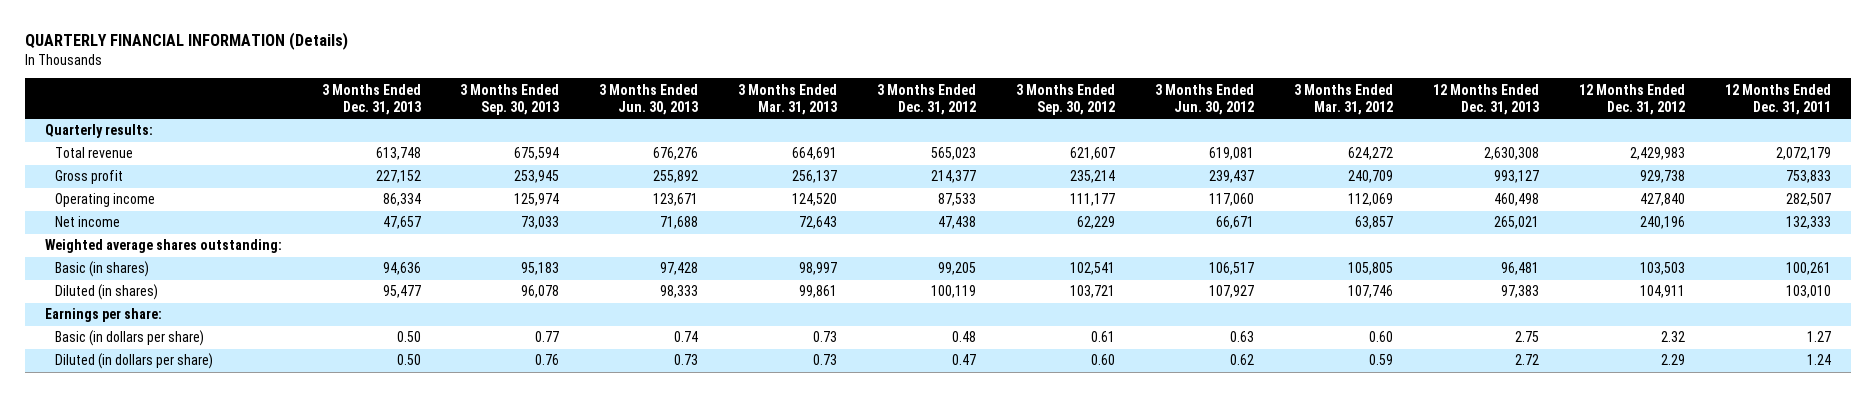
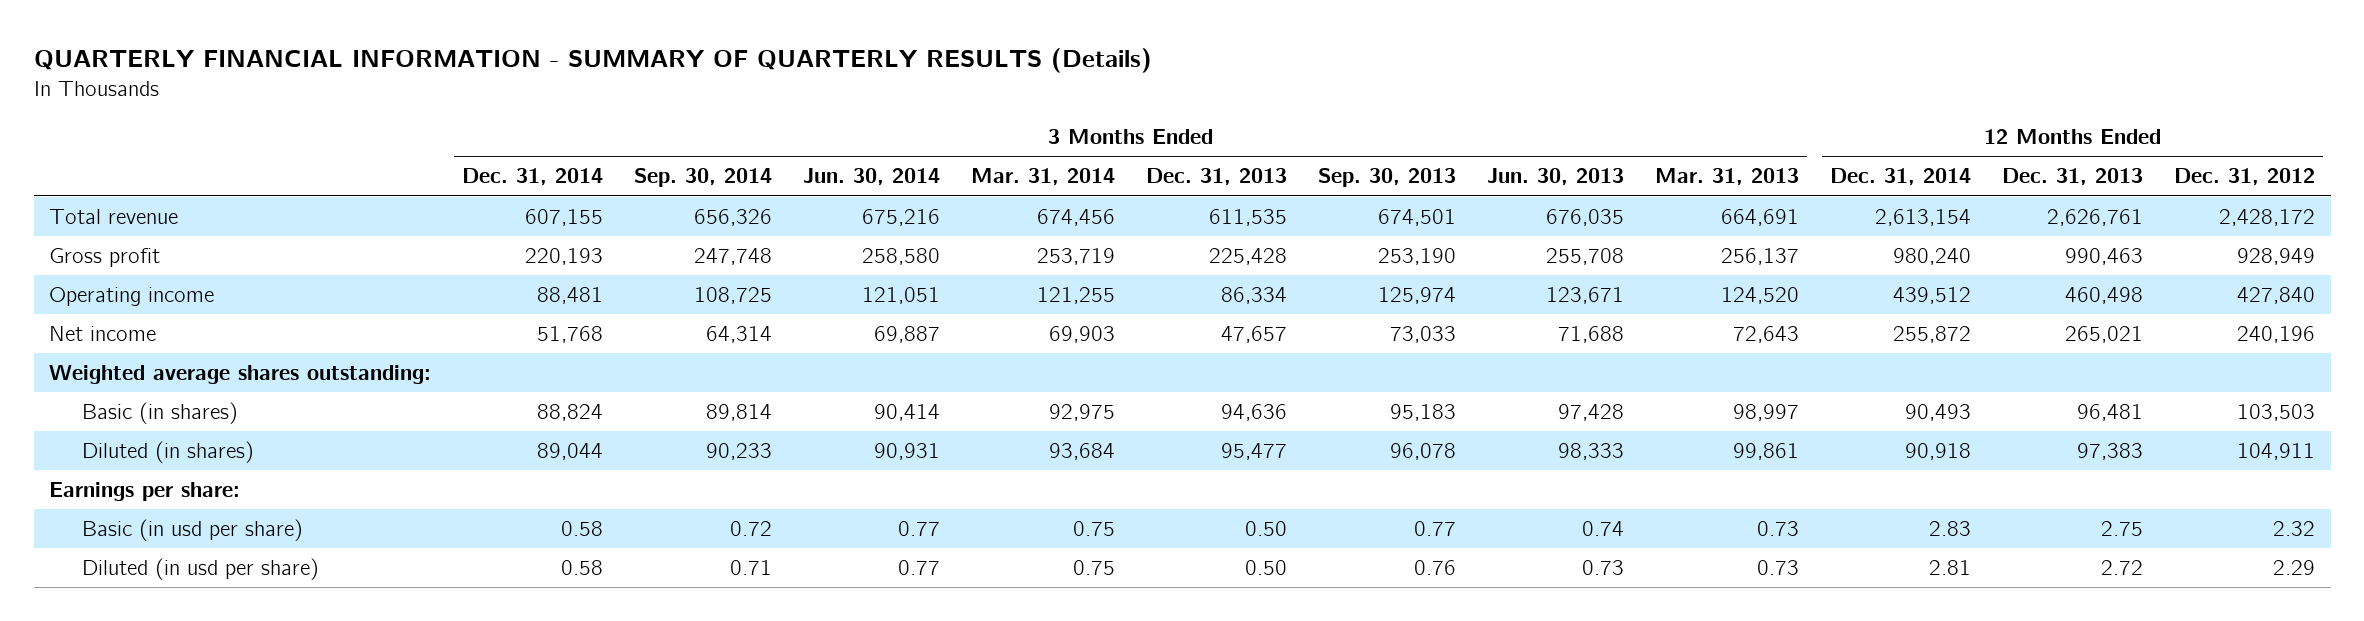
[24,31,348,50] QUARTERLY FINANCIAL INFORMATION (Details) -> [33,47,1152,73] QUARTERLY FINANCIAL INFORMATION - SUMMARY OF QUARTERLY RESULTS (Details)
[877,83,977,115] 3 Months Ended Dec. 31, 2012 -> none
[1016,83,1116,115] 3 Months Ended Sep. 30, 2012 -> none
[1155,83,1255,115] 3 Months Ended Jun. 30, 2012 -> none
[1294,83,1394,115] 3 Months Ended Mar. 31, 2012 -> none
[1725,83,1832,115] 12 Months Ended Dec. 31, 2011 -> none
none -> [462,168,604,186] Dec. 31, 2014
none -> [634,168,773,188] Sep. 30, 2014
none -> [803,168,941,186] Jun. 30, 2014
none -> [971,168,1116,186] Mar. 31, 2014
none -> [1830,168,1972,186] Dec. 31, 2014
[44,124,153,139] Quarterly results: -> none
[375,147,421,161] 613,748 -> [1209,209,1288,227] 611,535
[514,147,560,161] 675,594 -> [1378,209,1457,227] 674,501
[653,147,699,161] 676,276 -> [1546,209,1625,227] 676,035
[1484,147,1540,161] 2,630,308 -> [2047,209,2144,227] 2,626,761
[1630,147,1686,161] 2,429,983 -> [2219,209,2316,227] 2,428,172
[375,170,421,184] 227,152 -> [1209,248,1288,266] 225,428
[514,170,560,184] 253,945 -> [1378,248,1457,266] 253,190
[653,170,699,184] 255,892 -> [1546,248,1625,266] 255,708
[1494,170,1540,184] 993,127 -> [2065,248,2144,266] 990,463
[1640,170,1686,184] 929,738 -> [2237,248,2316,266] 928,949
[55,330,205,347] Basic (in dollars per share) -> [82,519,304,542] Basic (in usd per share)
[55,353,214,370] Diluted (in dollars per share) -> [82,558,320,581] Diluted (in usd per share)

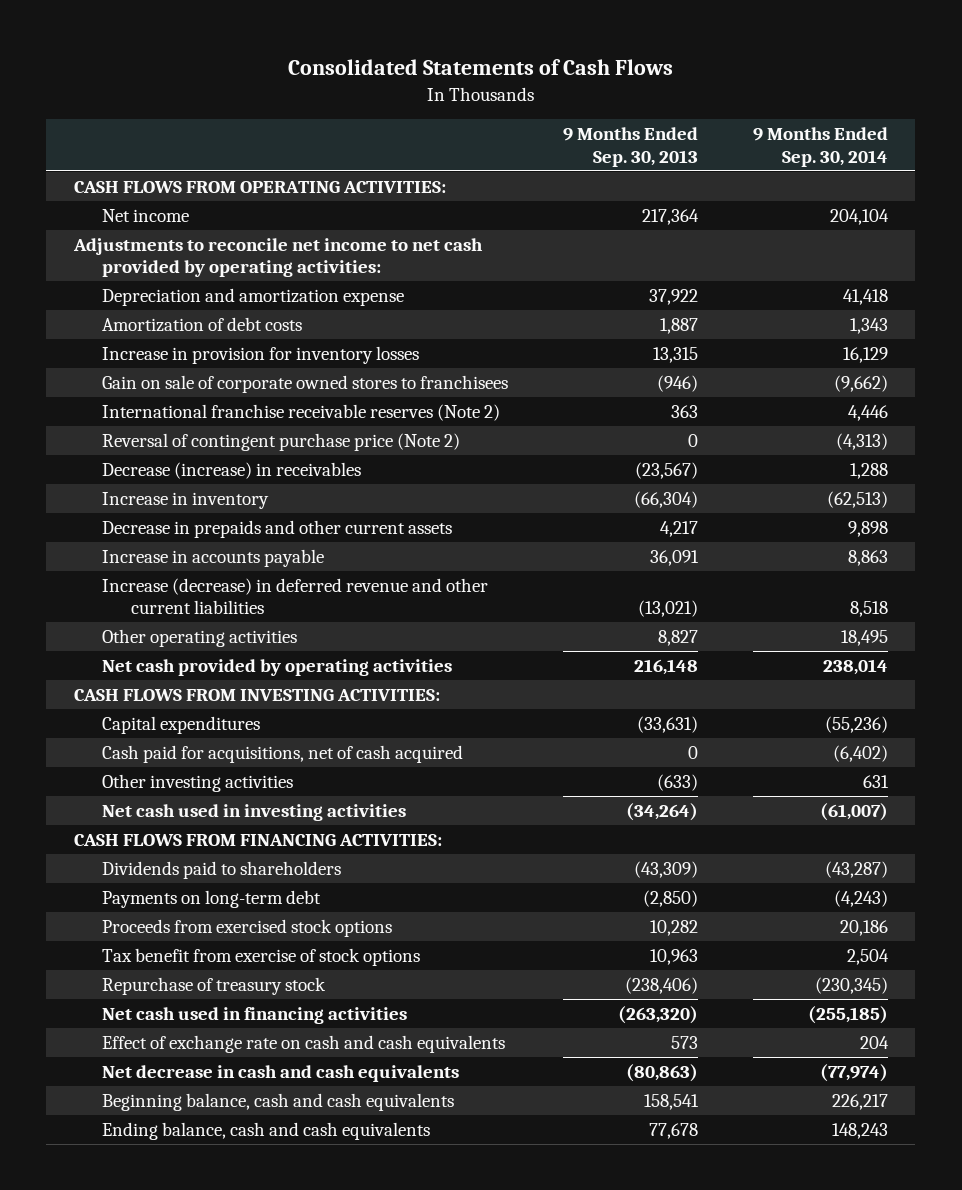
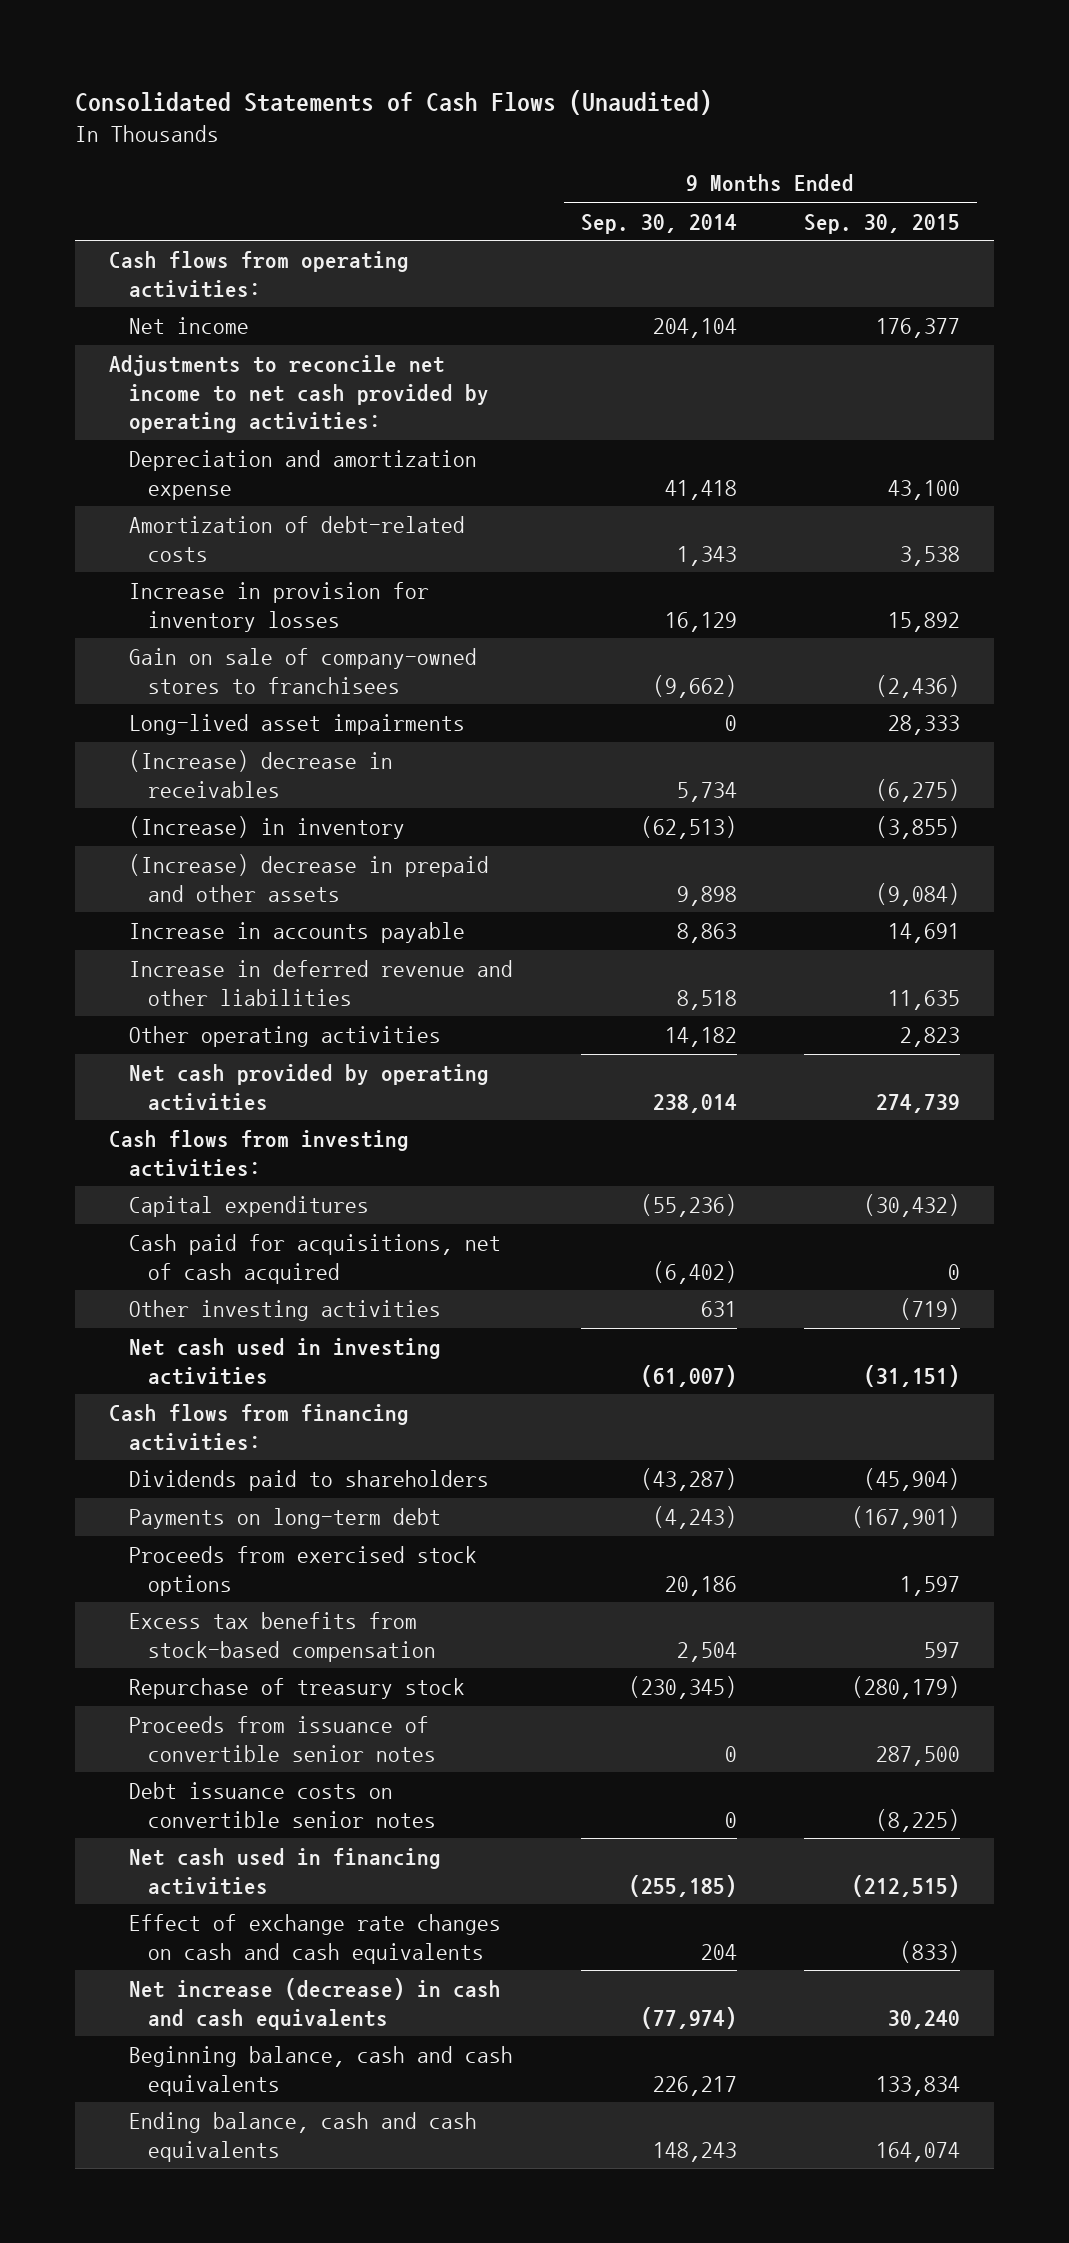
[287,59,673,76] Consolidated Statements of Cash Flows -> [75,90,713,116] Consolidated Statements of Cash Flows (Unaudited)
[563,127,699,167] 9 Months Ended Sep. 30, 2013 -> none
none -> [804,213,961,234] Sep. 30, 2015
[73,180,446,193] CASH FLOWS FROM OPERATING ACTIVITIES: -> [109,251,410,298] Cash flows from operating activities:
[102,316,303,332] Amortization of debt costs -> [128,516,465,562] Amortization of debt-related costs
[102,403,501,421] International franchise receivable reserves (Note 2) -> none
[102,432,461,451] Reversal of contingent purchase price (Note 2) -> none
[102,374,509,393] Gain on sale of corporate owned stores to franchisees -> [128,648,477,694] Gain on sale of company-owned stores to franchisees
none -> [128,714,465,736] Long-lived asset impairments
[102,461,362,479] Decrease (increase) in receivables -> [128,750,393,798] (Increase) decrease in receivables
[849,462,888,479] 1,288 -> [676,781,737,802] 5,734
[102,491,270,509] Increase in inventory -> [128,816,405,840] (Increase) in inventory
[102,519,453,538] Decrease in prepaids and other current assets -> [128,854,489,902] (Increase) decrease in prepaid and other assets
[102,577,489,615] Increase (decrease) in deferred revenue and other current liabilities -> [128,960,513,1006] Increase in deferred revenue and other liabilities
[840,629,888,646] 18,495 -> [664,1027,737,1048] 14,182
[73,688,440,701] CASH FLOWS FROM INVESTING ACTIVITIES: -> [109,1130,410,1177] Cash flows from investing activities:
[73,833,442,846] CASH FLOWS FROM FINANCING ACTIVITIES: -> [109,1404,410,1451] Cash flows from financing activities:
[102,947,421,966] Tax benefit from exercise of stock options -> [128,1612,437,1662] Excess tax benefits from stock-based compensation
none -> [128,1716,437,1762] Proceeds from issuance of convertible senior notes
none -> [128,1782,437,1828] Debt issuance costs on convertible senior notes
[102,1034,506,1053] Effect of exchange rate on cash and cash equivalents -> [128,1914,501,1964] Effect of exchange rate changes on cash and cash equivalents
[102,1064,460,1082] Net decrease in cash and cash equivalents -> [128,1978,501,2030] Net increase (decrease) in cash and cash equivalents

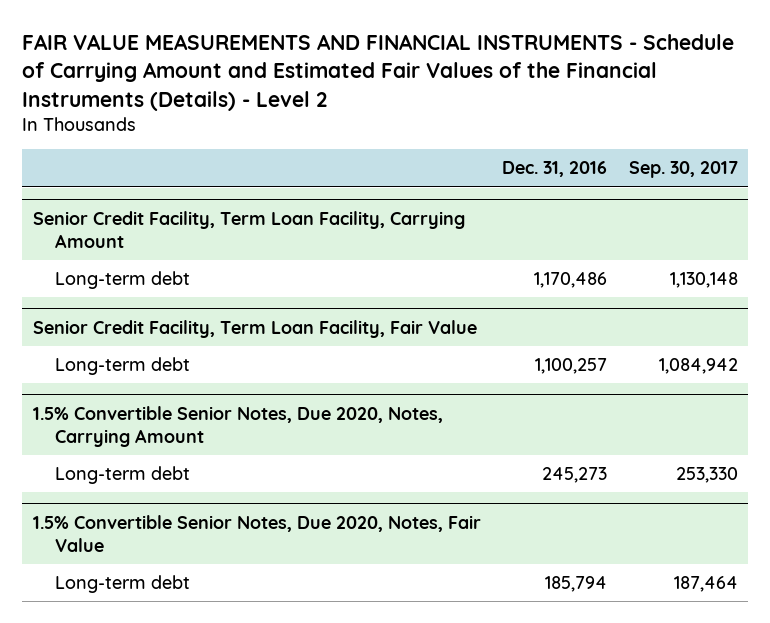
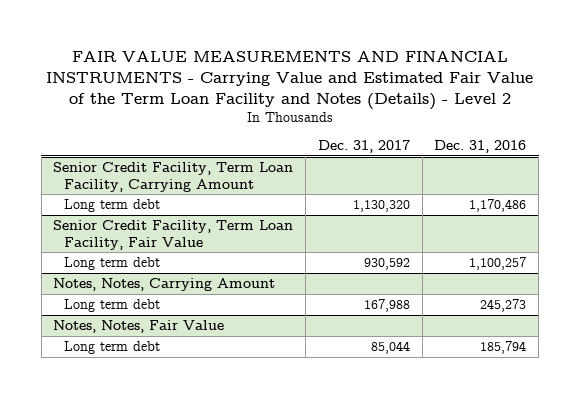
[22,34,735,111] FAIR VALUE MEASUREMENTS AND FINANCIAL INSTRUMENTS - Schedule of Carrying Amount and Estimated Fair Values of the Financial Instruments (Details) - Level 2 -> [45,51,533,110] FAIR VALUE MEASUREMENTS AND FINANCIAL INSTRUMENTS - Carrying Value and Estimated Fair Value of the Term Loan Facility and Notes (Details) - Level 2
[628,161,738,179] Sep. 30, 2017 -> none
none -> [317,139,410,153] Dec. 31, 2017
[54,271,190,290] Long-term debt -> [64,198,161,212] Long term debt
[32,405,443,448] 1.5% Convertible Senior Notes, Due 2020, Notes, Carrying Amount -> none
[32,514,481,553] 1.5% Convertible Senior Notes, Due 2020, Notes, Fair Value -> none
[54,357,190,376] Long-term debt -> [64,256,161,270] Long term debt
none -> [53,277,276,291] Notes, Notes, Carrying Amount
[54,466,190,485] Long-term debt -> [64,298,161,312] Long term debt
none -> [53,319,225,333] Notes, Notes, Fair Value
[54,575,190,594] Long-term debt -> [64,340,161,354] Long term debt

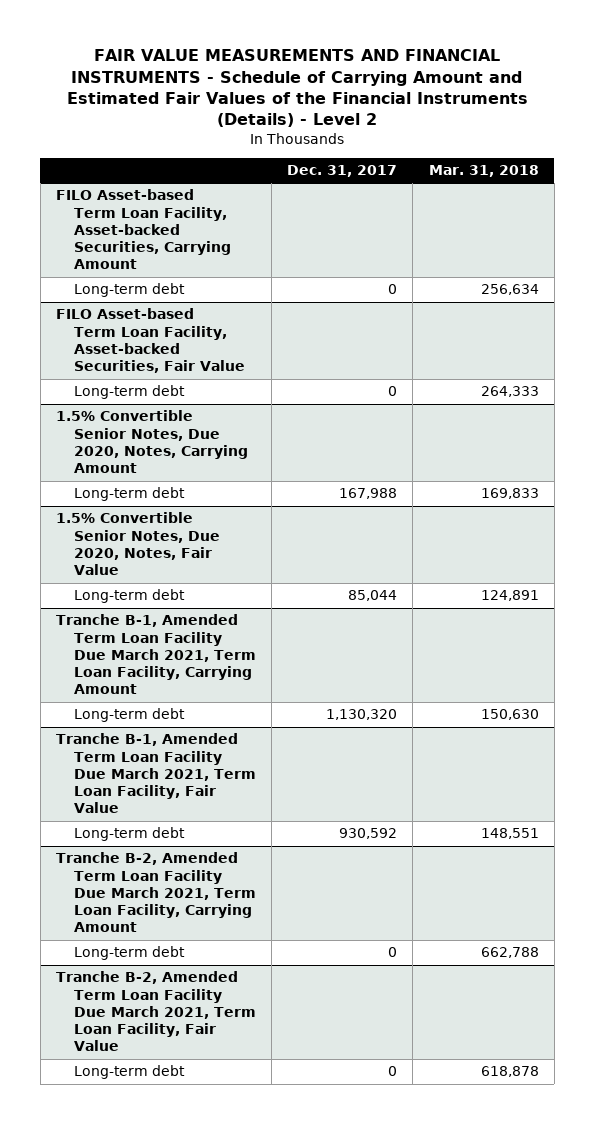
[45,51,533,110] FAIR VALUE MEASUREMENTS AND FINANCIAL INSTRUMENTS - Carrying Value and Estimated Fair Value of the Term Loan Facility and Notes (Details) - Level 2 -> [67,49,529,128] FAIR VALUE MEASUREMENTS AND FINANCIAL INSTRUMENTS - Schedule of Carrying Amount and Estimated Fair Values of the Financial Instruments (Details) - Level 2
[434,139,527,153] Dec. 31, 2016 -> none
none -> [428,164,539,177] Mar. 31, 2018
[53,161,294,192] Senior Credit Facility, Term Loan Facility, Carrying Amount -> none
[53,219,294,250] Senior Credit Facility, Term Loan Facility, Fair Value -> none
[53,277,276,291] Notes, Notes, Carrying Amount -> none
[53,319,225,333] Notes, Notes, Fair Value -> none
none -> [55,189,232,270] FILO Asset-based Term Loan Facility, Asset-backed Securities, Carrying Amount
[64,198,161,212] Long term debt -> [74,283,186,298] Long-term debt
[352,199,410,212] 1,130,320 -> [388,284,398,295] 0
none -> [55,308,246,374] FILO Asset-based Term Loan Facility, Asset-backed Securities, Fair Value
[64,256,161,270] Long term debt -> [74,385,186,400] Long-term debt
[363,257,410,270] 930,592 -> [388,386,398,397] 0
none -> [55,410,249,474] 1.5% Convertible Senior Notes, Due 2020, Notes, Carrying Amount
[64,298,161,312] Long term debt -> [74,487,186,502] Long-term debt
none -> [55,512,221,576] 1.5% Convertible Senior Notes, Due 2020, Notes, Fair Value
[64,340,161,354] Long term debt -> [74,589,186,604] Long-term debt
none -> [55,614,257,695] Tranche B-1, Amended Term Loan Facility Due March 2021, Term Loan Facility, Carrying Amount
none -> [74,708,186,723] Long-term debt
none -> [55,733,257,814] Tranche B-1, Amended Term Loan Facility Due March 2021, Term Loan Facility, Fair Value
none -> [74,827,186,842] Long-term debt
none -> [55,852,257,933] Tranche B-2, Amended Term Loan Facility Due March 2021, Term Loan Facility, Carrying Amount
none -> [74,946,186,961] Long-term debt
none -> [55,971,257,1052] Tranche B-2, Amended Term Loan Facility Due March 2021, Term Loan Facility, Fair Value
none -> [74,1065,186,1080] Long-term debt

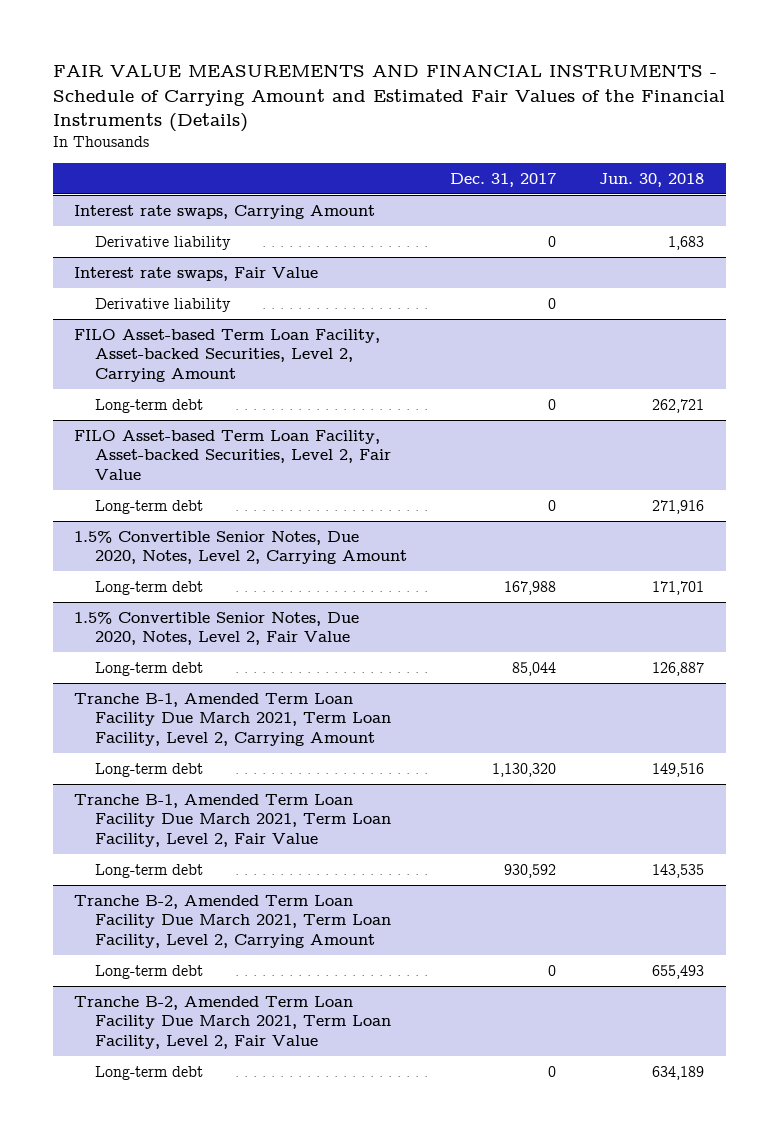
[67,49,529,128] FAIR VALUE MEASUREMENTS AND FINANCIAL INSTRUMENTS - Schedule of Carrying Amount and Estimated Fair Values of the Financial Instruments (Details) - Level 2 -> [52,64,725,133] FAIR VALUE MEASUREMENTS AND FINANCIAL INSTRUMENTS - Schedule of Carrying Amount and Estimated Fair Values of the Financial Instruments (Details)
[428,164,539,177] Mar. 31, 2018 -> none
none -> [599,172,705,187] Jun. 30, 2018
none -> [74,204,376,219] Interest rate swaps, Carrying Amount
none -> [94,235,231,250] Derivative liability
none -> [74,266,319,281] Interest rate swaps, Fair Value
none -> [94,297,231,312] Derivative liability
[55,189,232,270] FILO Asset-based Term Loan Facility, Asset-backed Securities, Carrying Amount -> [74,328,381,382] FILO Asset-based Term Loan Facility, Asset-backed Securities, Level 2, Carrying Amount
[55,308,246,374] FILO Asset-based Term Loan Facility, Asset-backed Securities, Fair Value -> [74,429,391,480] FILO Asset-based Term Loan Facility, Asset-backed Securities, Level 2, Fair Value
[55,410,249,474] 1.5% Convertible Senior Notes, Due 2020, Notes, Carrying Amount -> [74,530,407,565] 1.5% Convertible Senior Notes, Due 2020, Notes, Level 2, Carrying Amount
[55,512,221,576] 1.5% Convertible Senior Notes, Due 2020, Notes, Fair Value -> [74,611,360,646] 1.5% Convertible Senior Notes, Due 2020, Notes, Level 2, Fair Value
[55,614,257,695] Tranche B-1, Amended Term Loan Facility Due March 2021, Term Loan Facility, Carrying Amount -> [74,692,391,746] Tranche B-1, Amended Term Loan Facility Due March 2021, Term Loan Facility, Level 2, Carrying Amount
[55,733,257,814] Tranche B-1, Amended Term Loan Facility Due March 2021, Term Loan Facility, Fair Value -> [74,793,391,847] Tranche B-1, Amended Term Loan Facility Due March 2021, Term Loan Facility, Level 2, Fair Value
[55,852,257,933] Tranche B-2, Amended Term Loan Facility Due March 2021, Term Loan Facility, Carrying Amount -> [74,894,391,948] Tranche B-2, Amended Term Loan Facility Due March 2021, Term Loan Facility, Level 2, Carrying Amount
[55,971,257,1052] Tranche B-2, Amended Term Loan Facility Due March 2021, Term Loan Facility, Fair Value -> [74,995,391,1049] Tranche B-2, Amended Term Loan Facility Due March 2021, Term Loan Facility, Level 2, Fair Value

